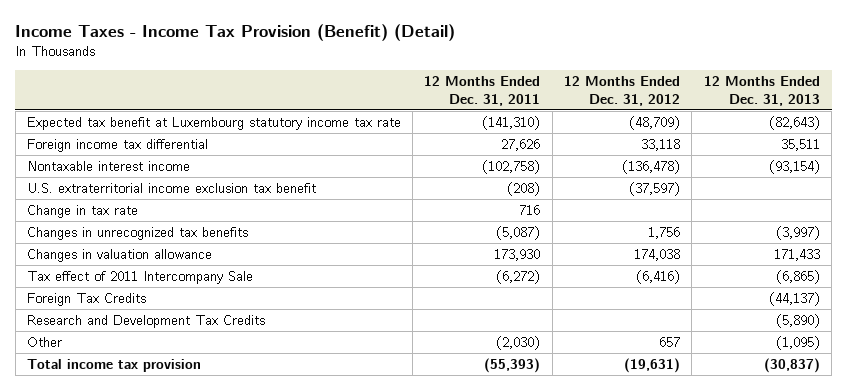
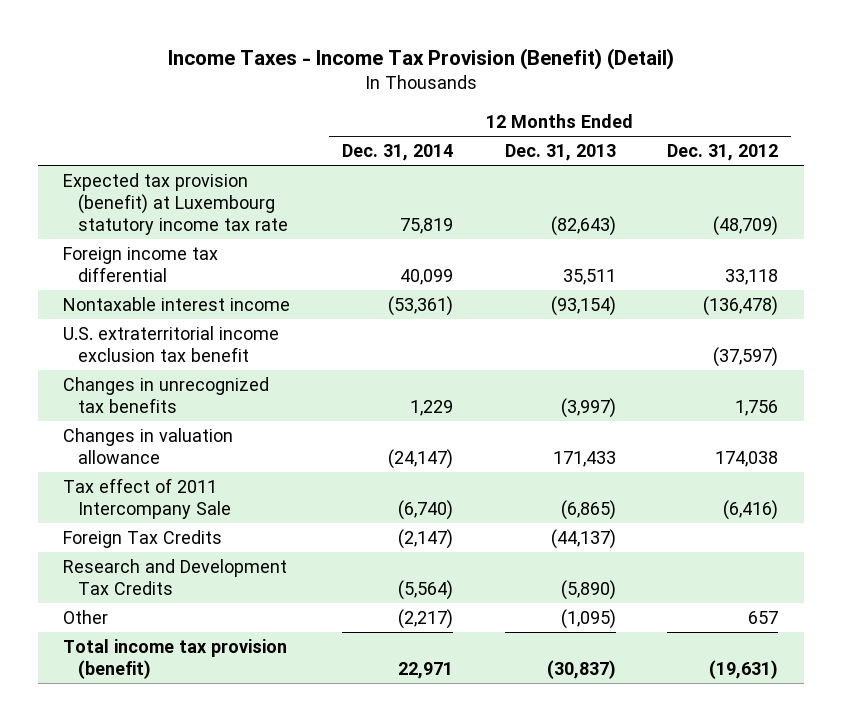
[424,76,541,106] 12 Months Ended Dec. 31, 2011 -> none
none -> [341,143,453,161] Dec. 31, 2014
[26,117,401,131] Expected tax benefit at Luxembourg statutory income tax rate -> [63,172,289,235] Expected tax provision (benefit) at Luxembourg statutory income tax rate
[26,205,138,219] Change in tax rate -> none
[26,359,201,373] Total income tax provision -> [63,638,288,679] Total income tax provision (benefit)

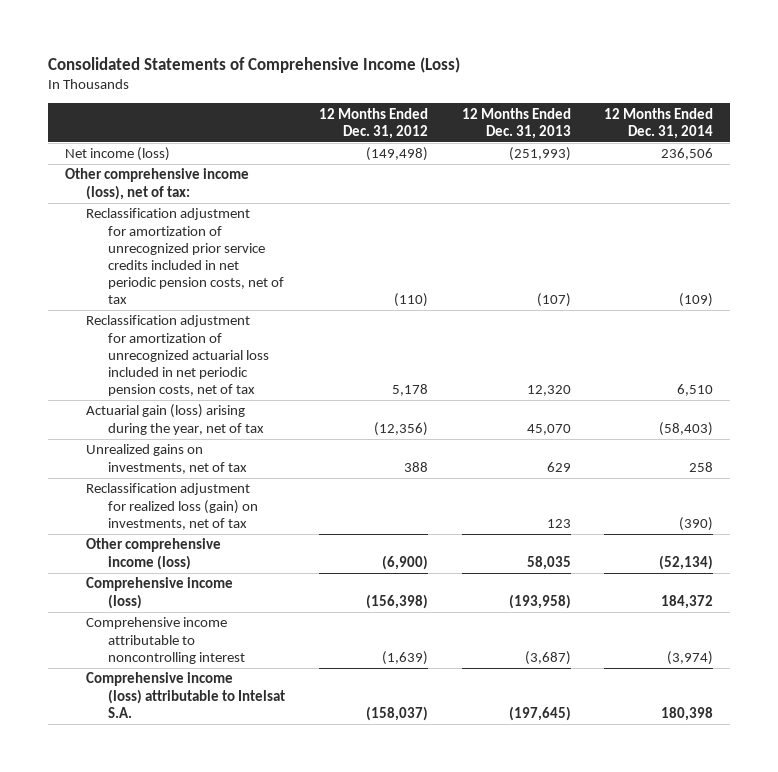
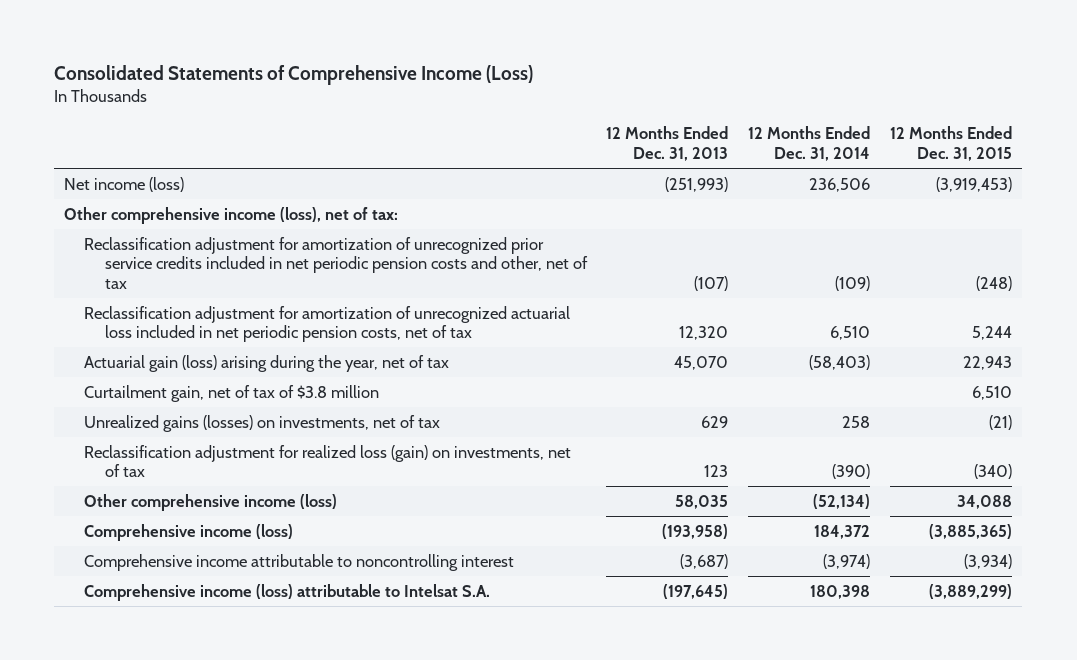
[318,107,428,139] 12 Months Ended Dec. 31, 2012 -> none
none -> [890,126,1013,161] 12 Months Ended Dec. 31, 2015
[86,208,284,305] Reclassification adjustment for amortization of unrecognized prior service credits included in net periodic pension costs, net of tax -> [84,236,588,289] Reclassification adjustment for amortization of unrecognized prior service credits included in net periodic pension costs and other, net of tax
none -> [84,384,380,402] Curtailment gain, net of tax of $3.8 million
[86,444,247,474] Unrealized gains on investments, net of tax -> [84,414,441,432] Unrealized gains (losses) on investments, net of tax

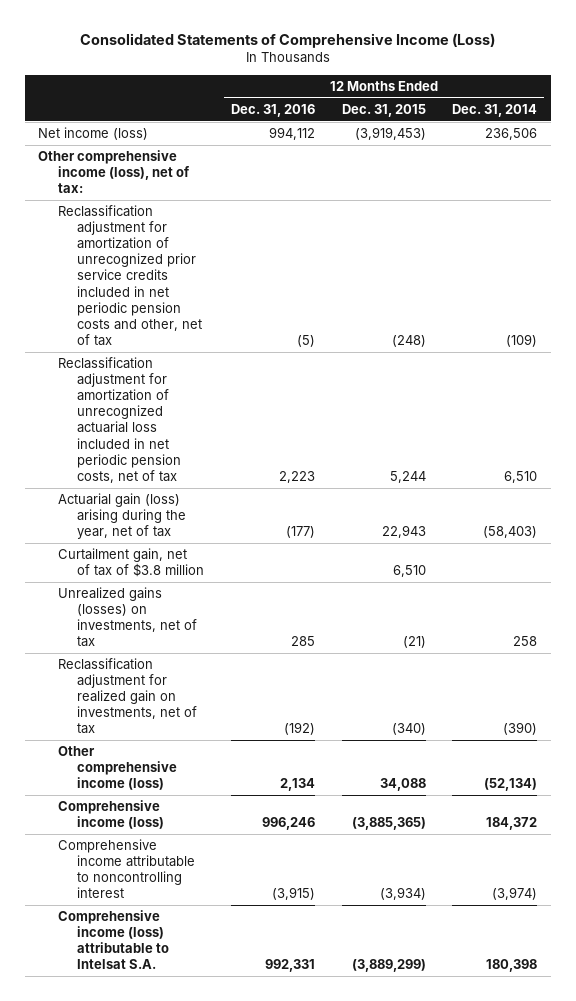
[606,126,729,161] 12 Months Ended Dec. 31, 2013 -> none
none -> [230,103,315,117] Dec. 31, 2016
[84,444,572,478] Reclassification adjustment for realized loss (gain) on investments, net of tax -> [57,658,197,735] Reclassification adjustment for realized gain on investments, net of tax

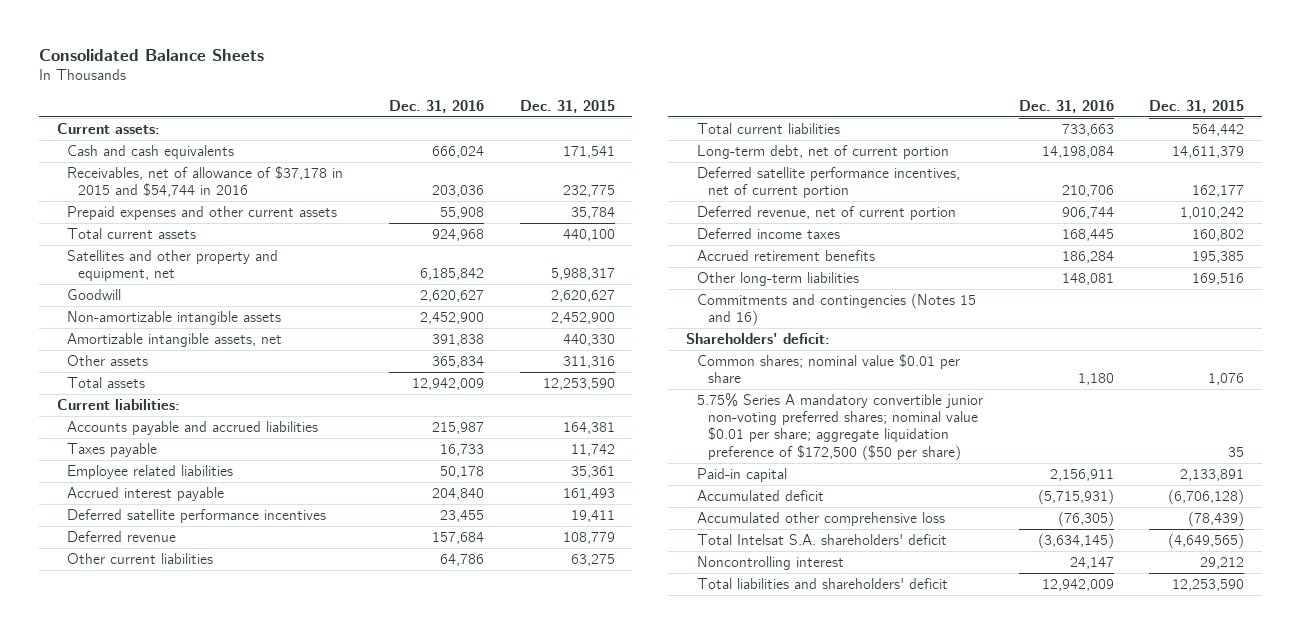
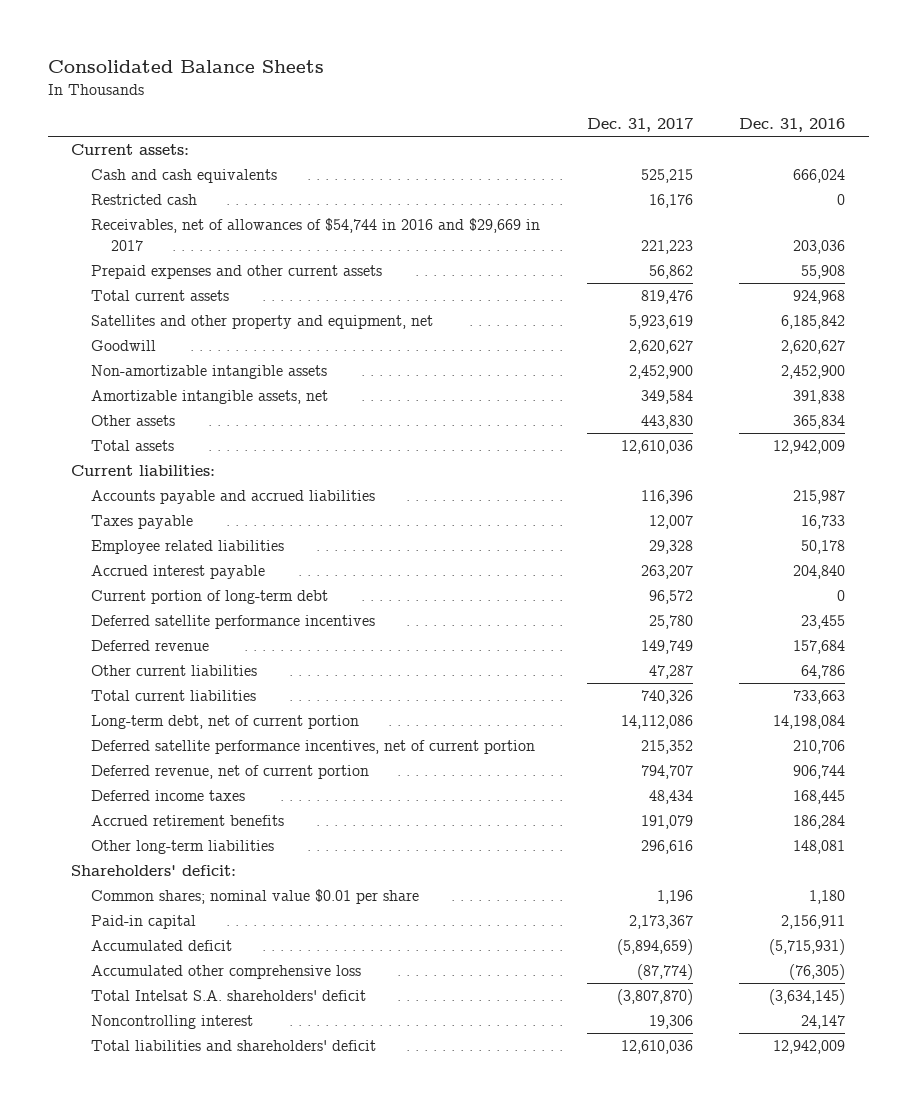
[519,99,615,113] Dec. 31, 2015 -> none
none -> [586,117,693,132] Dec. 31, 2017
none -> [90,194,197,206] Restricted cash
[67,165,344,198] Receivables, net of allowance of $37,178 in 2015 and $54,744 in 2016 -> [90,218,540,251] Receivables, net of allowances of $54,744 in 2016 and $29,669 in 2017
none -> [90,590,328,605] Current portion of long-term debt
[696,292,976,327] Commitments and contingencies (Notes 15 and 16) -> none
[696,392,983,461] 5.75% Series A mandatory convertible junior non-voting preferred shares; nominal value $0.01 per share; aggregate liquidation preference of $172,500 ($50 per share) -> none

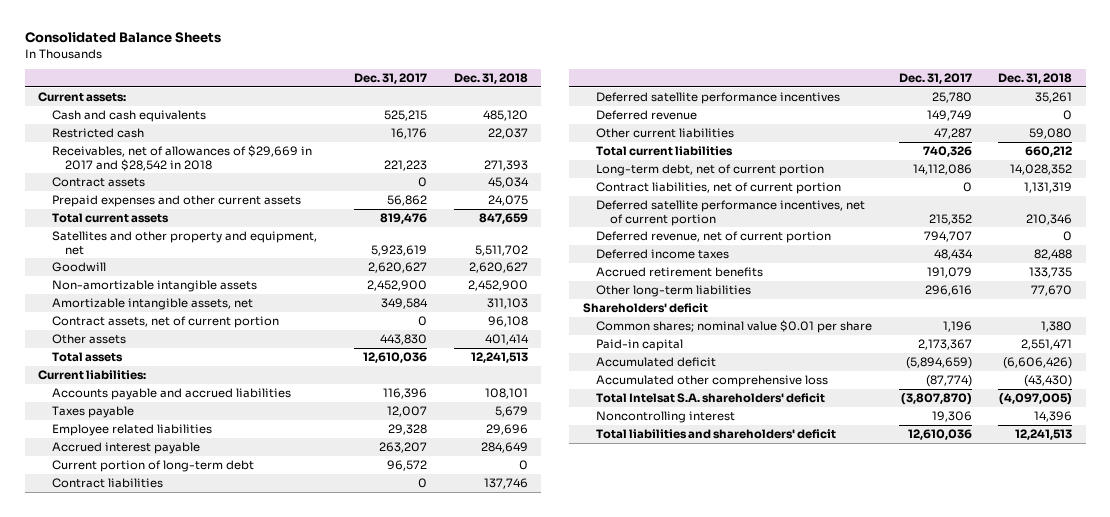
[739,117,846,132] Dec. 31, 2016 -> none
none -> [453,73,528,85] Dec. 31, 2018
[90,218,540,251] Receivables, net of allowances of $54,744 in 2016 and $29,669 in 2017 -> [51,145,312,171] Receivables, net of allowances of $29,669 in 2017 and $28,542 in 2018
none -> [51,177,145,188] Contract assets
none -> [51,316,279,329] Contract assets, net of current portion
none -> [51,478,163,489] Contract liabilities
none -> [596,182,842,195] Contract liabilities, net of current portion
[71,865,237,877] Shareholders' deficit: -> [582,303,708,314] Shareholders' deficit

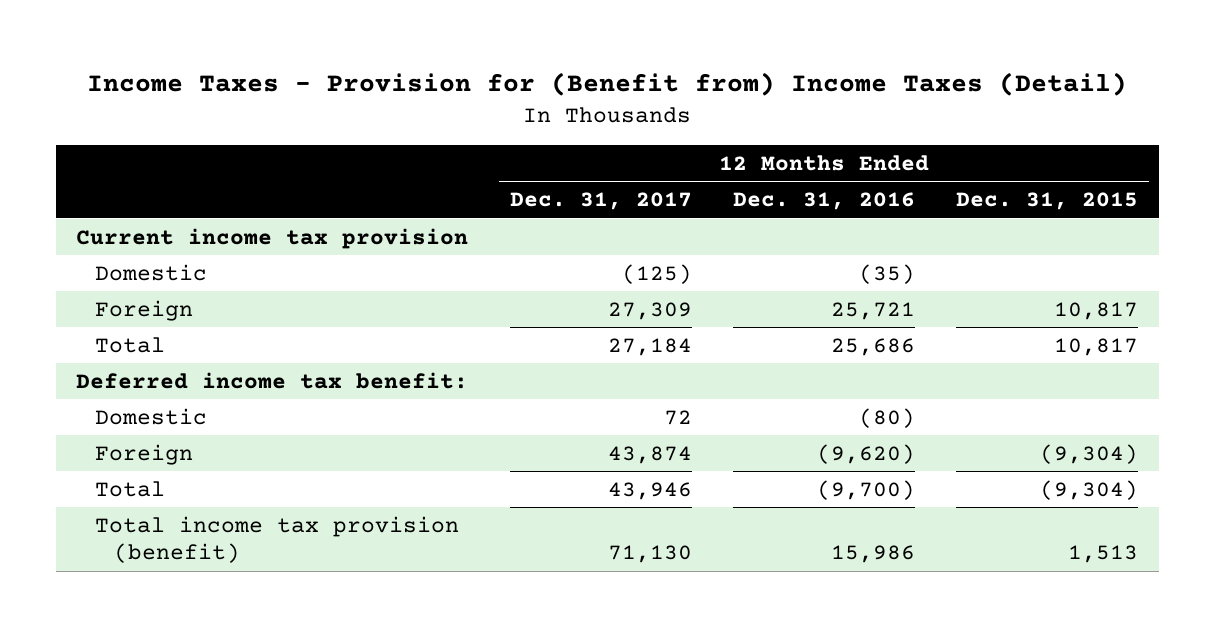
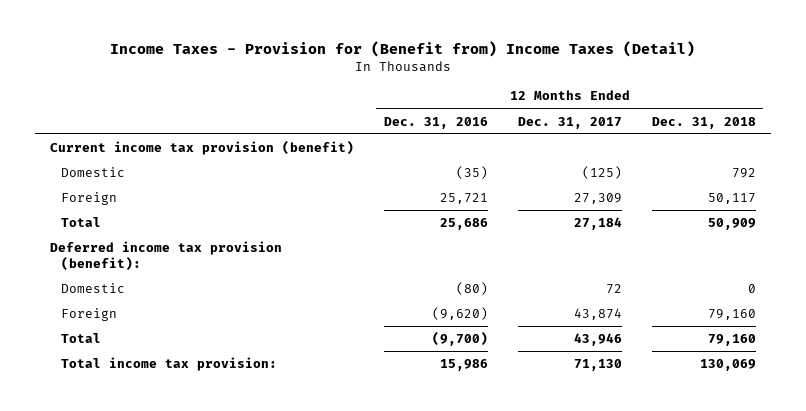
[956,192,1139,211] Dec. 31, 2015 -> none
none -> [651,116,756,129] Dec. 31, 2018
[76,227,469,249] Current income tax provision -> [49,140,354,155] Current income tax provision (benefit)
[76,371,469,389] Deferred income tax benefit: -> [49,240,282,271] Deferred income tax provision (benefit):
[95,515,460,564] Total income tax provision (benefit) -> [61,356,278,371] Total income tax provision:

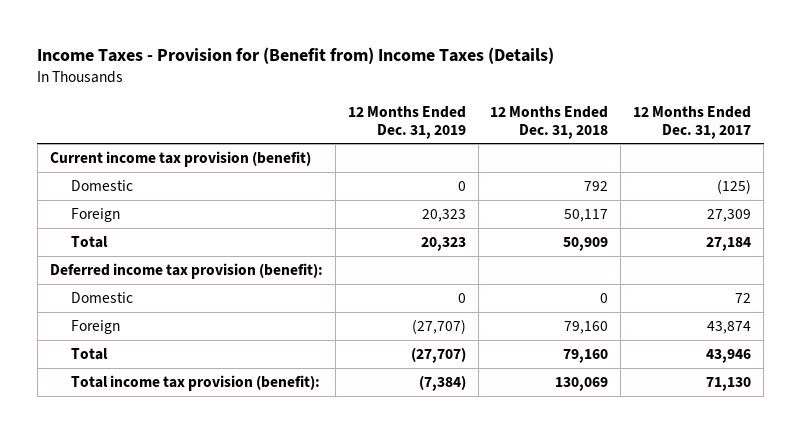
[109,41,695,58] Income Taxes - Provision for (Benefit from) Income Taxes (Detail) -> [37,47,555,65] Income Taxes - Provision for (Benefit from) Income Taxes (Details)
[383,116,488,129] Dec. 31, 2016 -> none
none -> [347,105,466,139] 12 Months Ended Dec. 31, 2019
[61,356,278,371] Total income tax provision: -> [71,374,321,391] Total income tax provision (benefit):

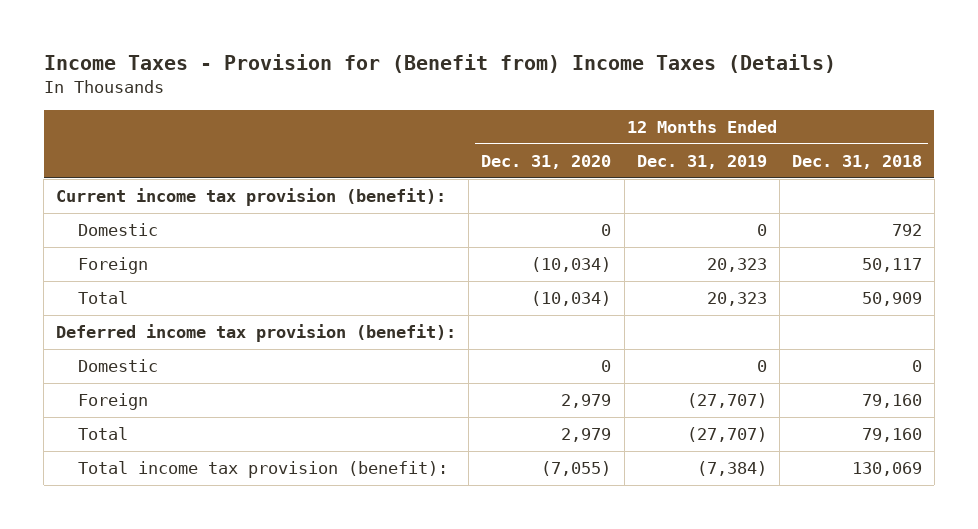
[633,105,752,139] 12 Months Ended Dec. 31, 2017 -> none
none -> [481,154,612,169] Dec. 31, 2020
[49,150,311,167] Current income tax provision (benefit) -> [56,188,447,207] Current income tax provision (benefit):

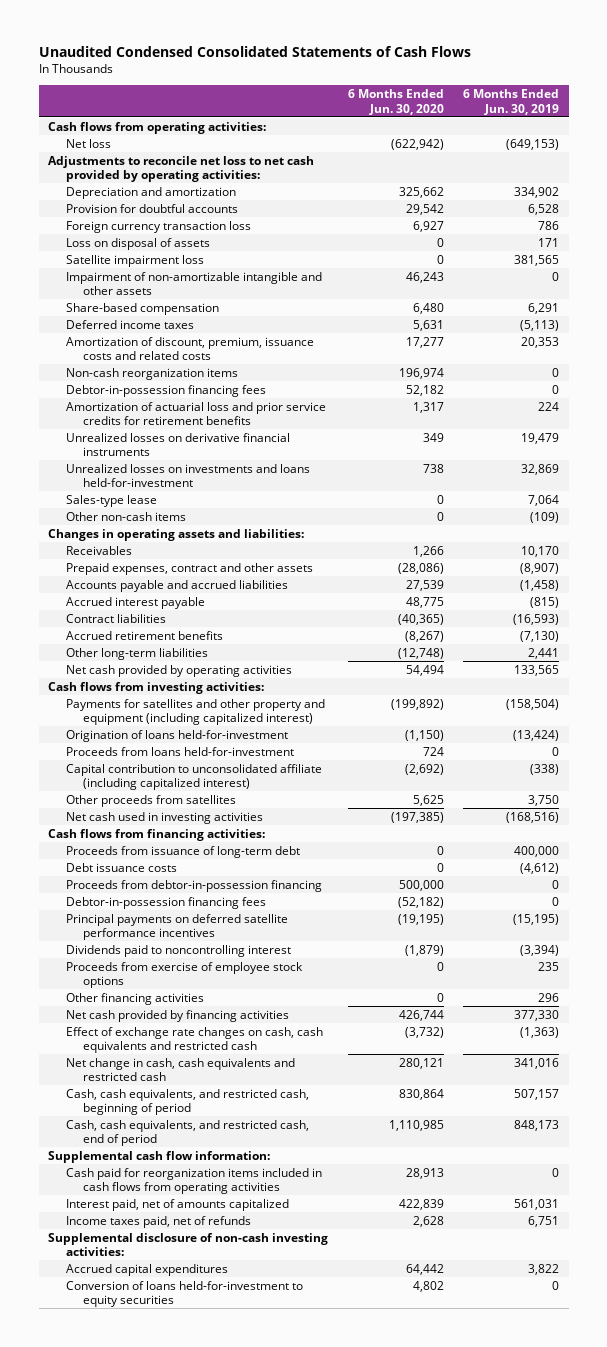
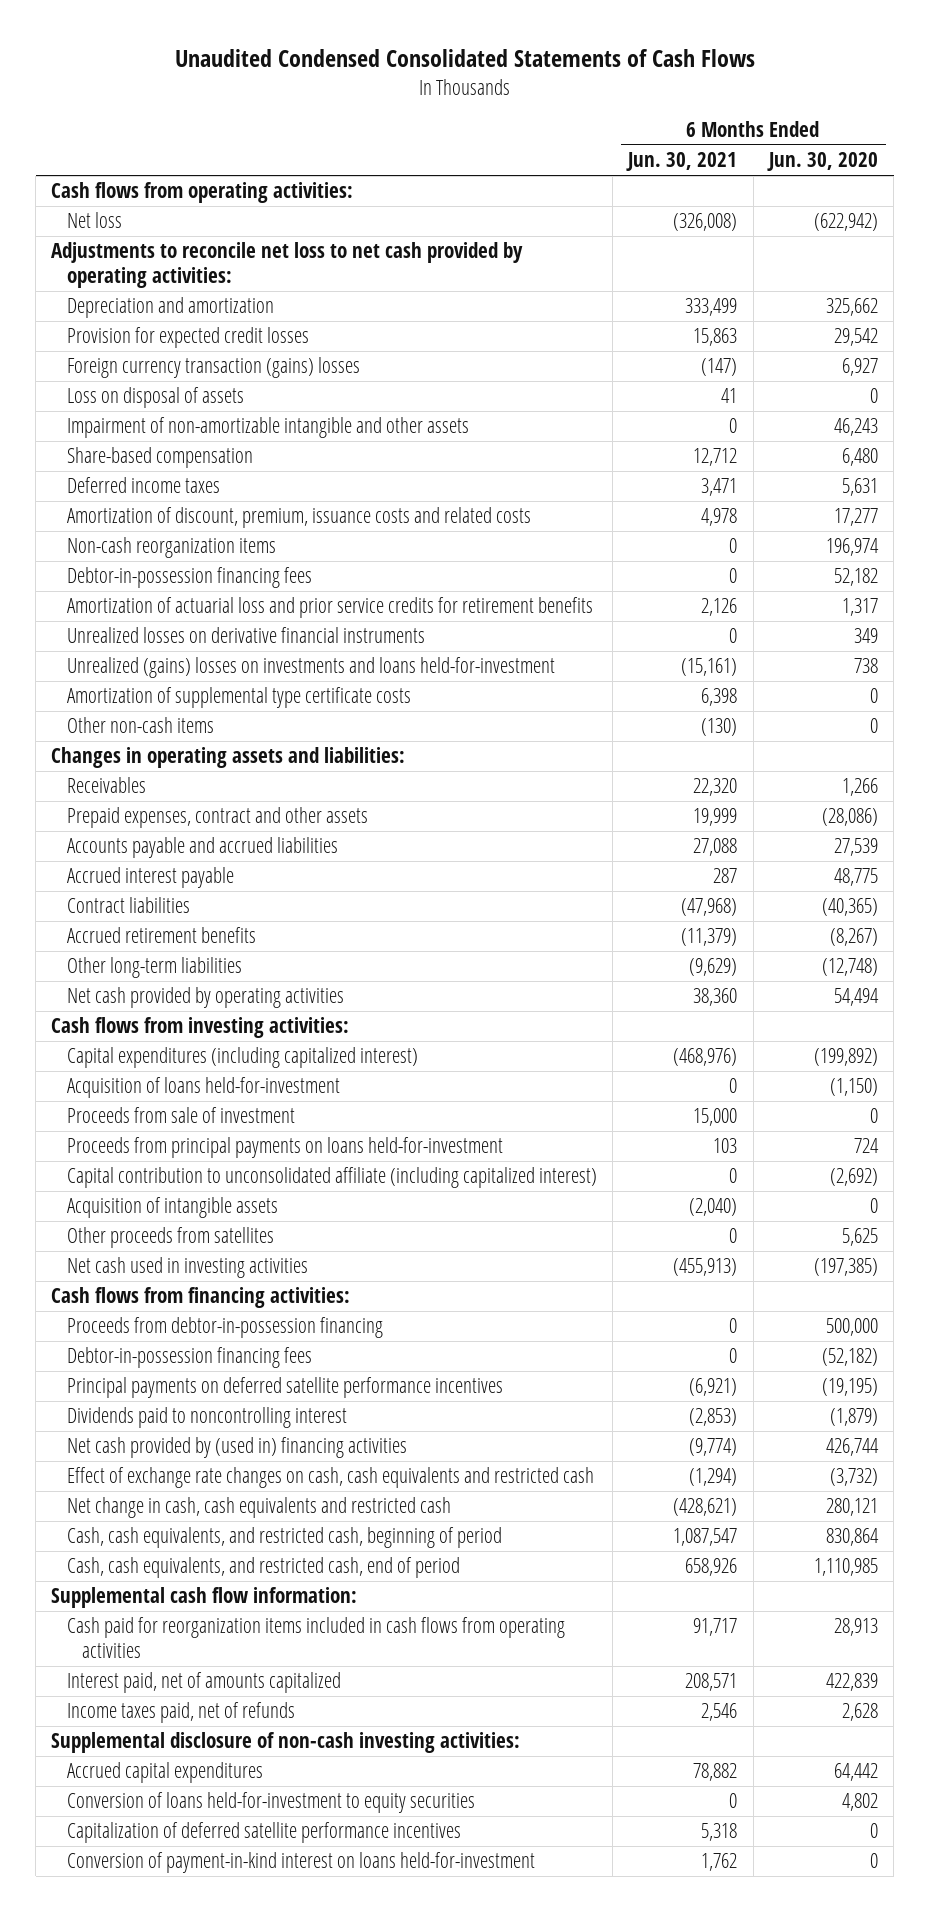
[463,89,560,115] 6 Months Ended Jun. 30, 2019 -> none
none -> [626,152,738,172] Jun. 30, 2021
[65,203,238,213] Provision for doubtful accounts -> [66,327,309,349] Provision for expected credit losses
[65,220,251,233] Foreign currency transaction loss -> [66,357,360,379] Foreign currency transaction (gains) losses
[65,254,204,267] Satellite impairment loss -> none
[65,494,157,507] Sales-type lease -> none
[65,463,310,488] Unrealized losses on investments and loans held-for-investment -> [66,657,555,679] Unrealized (gains) losses on investments and loans held-for-investment
none -> [66,687,411,709] Amortization of supplemental type certificate costs
[65,698,325,726] Payments for satellites and other property and equipment (including capitalized interest) -> [66,1047,418,1069] Capital expenditures (including capitalized interest)
[65,729,288,742] Origination of loans held-for-investment -> [66,1077,340,1099] Acquisition of loans held-for-investment
none -> [66,1107,295,1124] Proceeds from sale of investment
[65,746,294,756] Proceeds from loans held-for-investment -> [66,1137,503,1159] Proceeds from principal payments on loans held-for-investment
none -> [66,1197,278,1219] Acquisition of intangible assets
[65,845,300,858] Proceeds from issuance of long-term debt -> none
[65,862,177,872] Debt issuance costs -> none
[65,961,303,989] Proceeds from exercise of employee stock options -> none
[65,992,204,1005] Other financing activities -> none
[65,1009,289,1022] Net cash provided by financing activities -> [66,1437,407,1459] Net cash provided by (used in) financing activities
none -> [66,1822,461,1844] Capitalization of deferred satellite performance incentives
none -> [66,1852,535,1874] Conversion of payment-in-kind interest on loans held-for-investment

